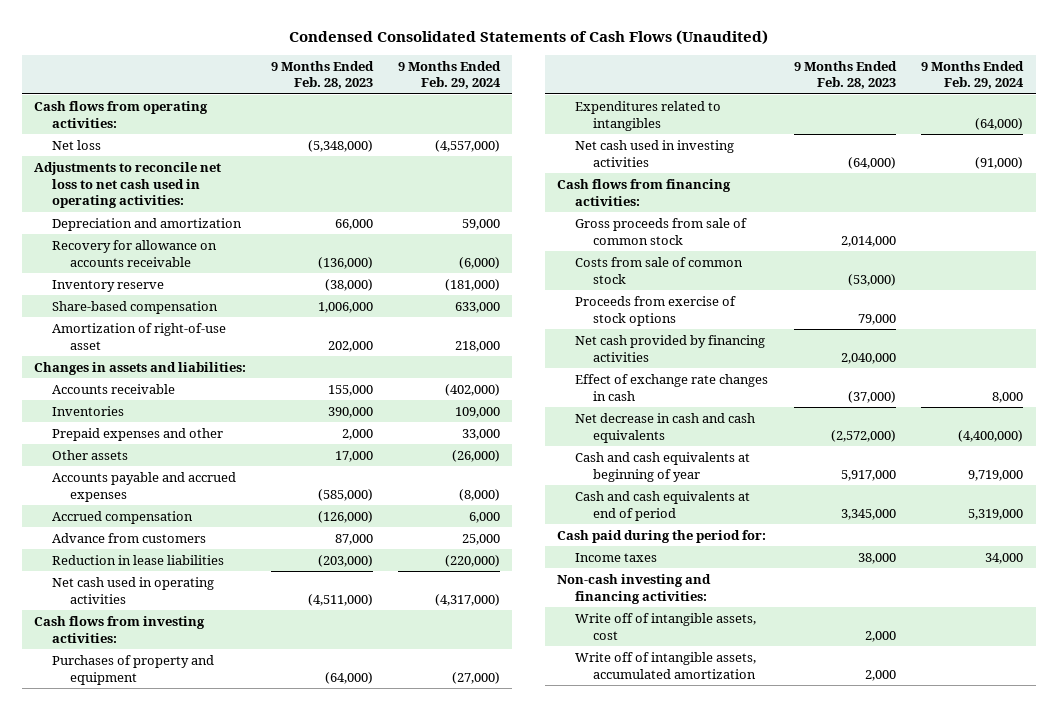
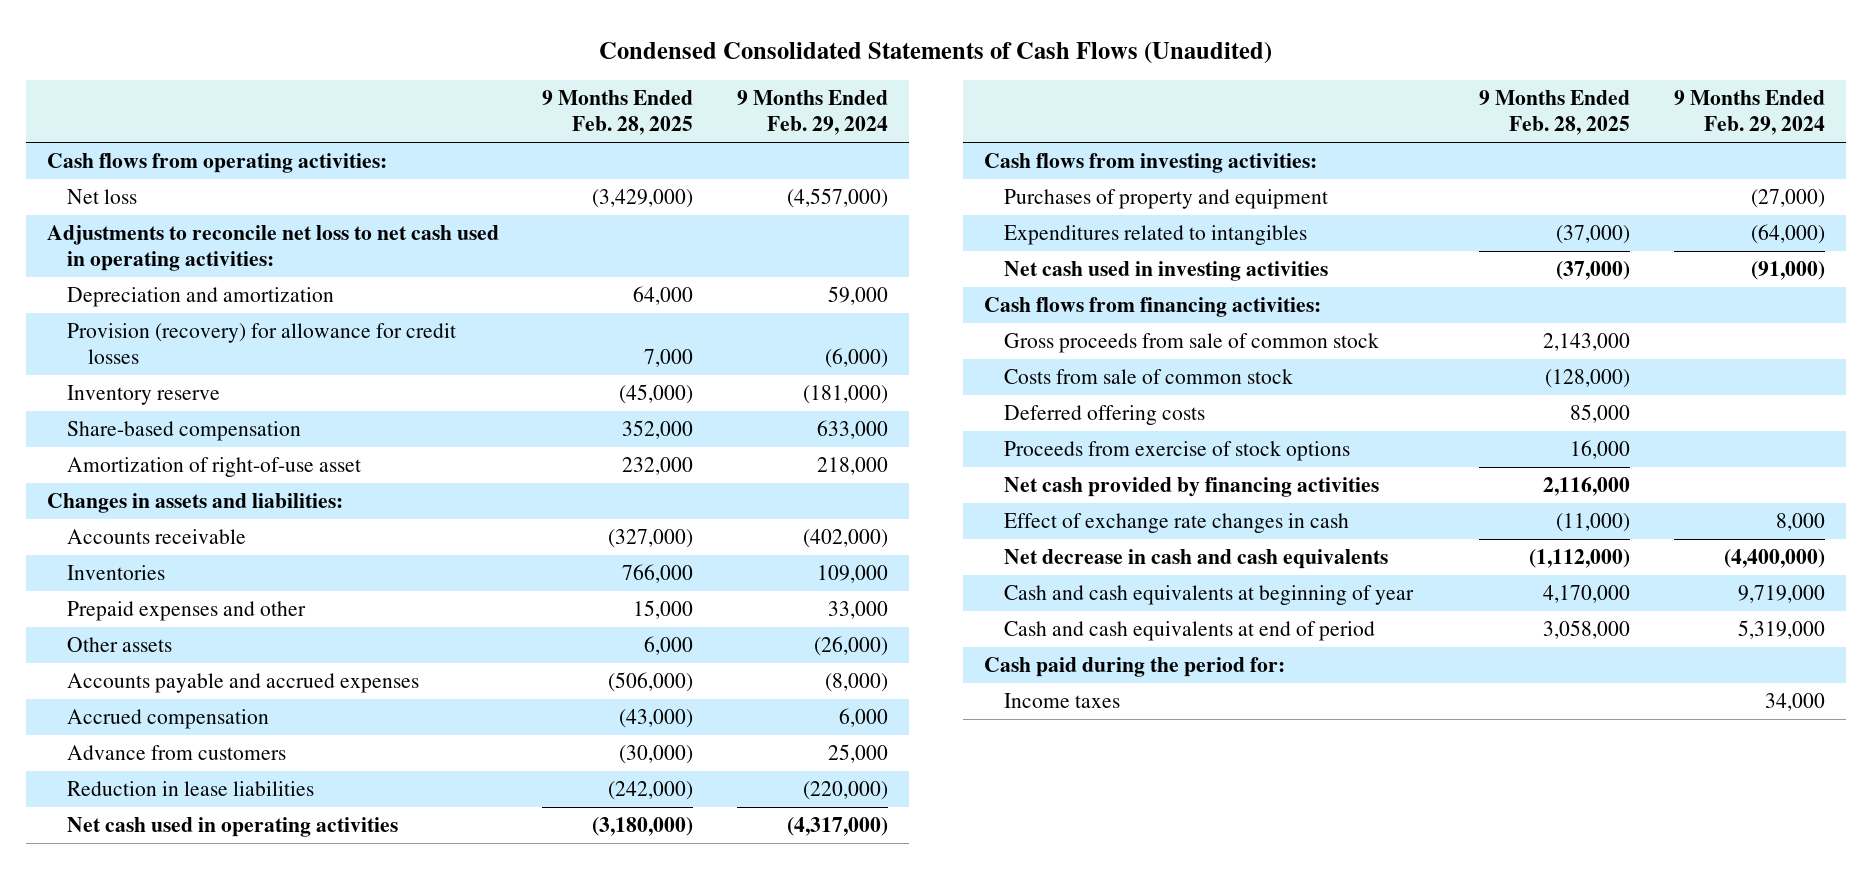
[271,60,375,90] 9 Months Ended Feb. 28, 2023 -> none
none -> [542,90,694,136] 9 Months Ended Feb. 28, 2025
[52,239,218,267] Recovery for allowance on accounts receivable -> [67,322,457,365] Provision (recovery) for allowance for credit losses
none -> [1004,404,1206,425] Deferred offering costs
[557,573,712,604] Non-cash investing and financing activities: -> none
[575,612,757,640] Write off of intangible assets, cost -> none
[575,651,757,679] Write off of intangible assets, accumulated amortization -> none

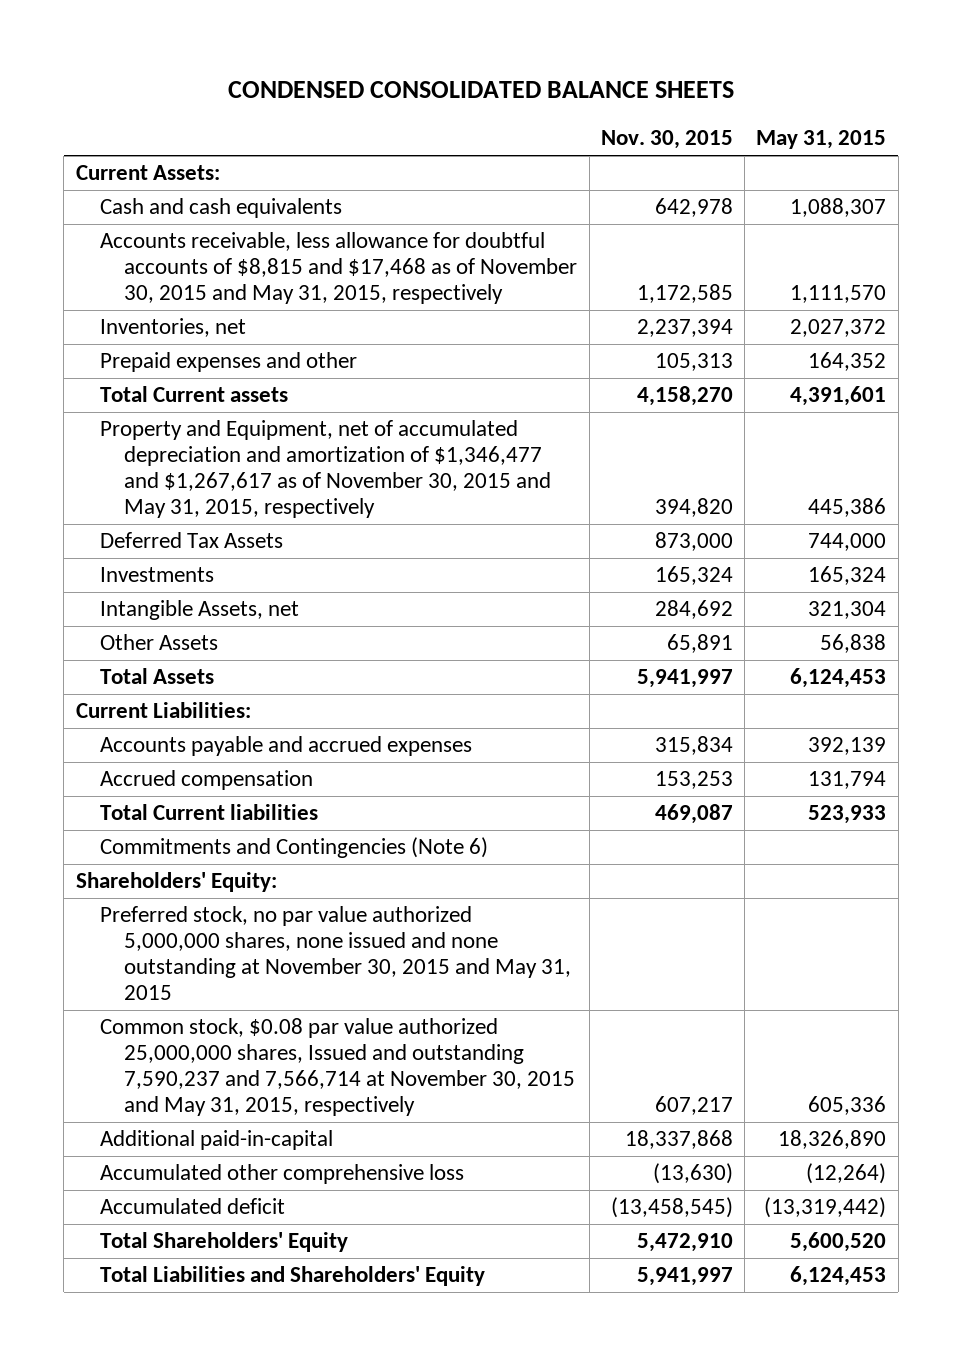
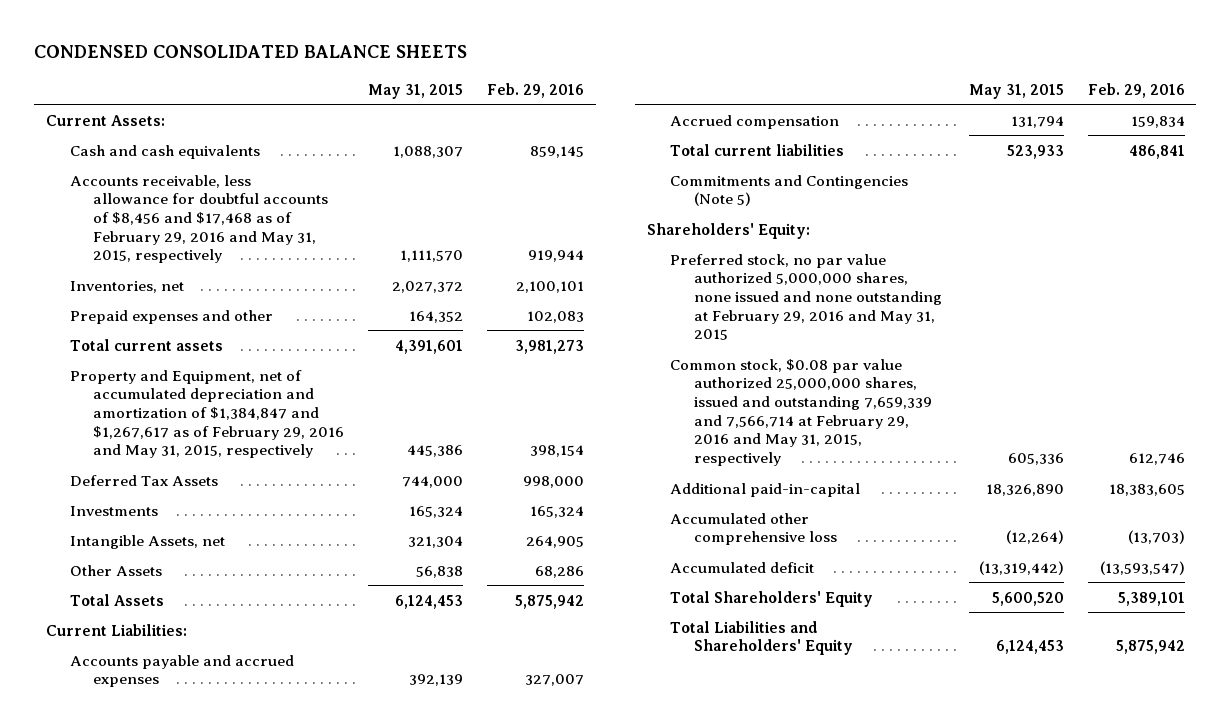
[600,130,733,150] Nov. 30, 2015 -> none
none -> [486,82,584,98] Feb. 29, 2016
[99,232,578,305] Accounts receivable, less allowance for doubtful accounts of $8,815 and $17,468 as of November 30, 2015 and May 31, 2015, respectively -> [69,174,329,264] Accounts receivable, less allowance for doubtful accounts of $8,456 and $17,468 as of February 29, 2016 and May 31, 2015, respectively
[99,386,288,403] Total Current assets -> [69,338,223,351] Total current assets
[99,420,552,518] Property and Equipment, net of accumulated depreciation and amortization of $1,346,477 and $1,267,617 as of November 30, 2015 and May 31, 2015, respectively -> [69,369,345,459] Property and Equipment, net of accumulated depreciation and amortization of $1,384,847 and $1,267,617 as of February 29, 2016 and May 31, 2015, respectively
[99,804,318,821] Total Current liabilities -> [670,143,845,156] Total current liabilities
[99,837,488,859] Commitments and Contingencies (Note 6) -> [670,174,909,207] Commitments and Contingencies (Note 5)
[99,906,572,1000] Preferred stock, no par value authorized 5,000,000 shares, none issued and none outstanding at November 30, 2015 and May 31, 2015 -> [670,253,942,341] Preferred stock, no par value authorized 5,000,000 shares, none issued and none outstanding at February 29, 2016 and May 31, 2015
[99,1018,576,1116] Common stock, $0.08 par value authorized 25,000,000 shares, Issued and outstanding 7,590,237 and 7,566,714 at November 30, 2015 and May 31, 2015, respectively -> [670,358,932,467] Common stock, $0.08 par value authorized 25,000,000 shares, issued and outstanding 7,659,339 and 7,566,714 at February 29, 2016 and May 31, 2015, respectively

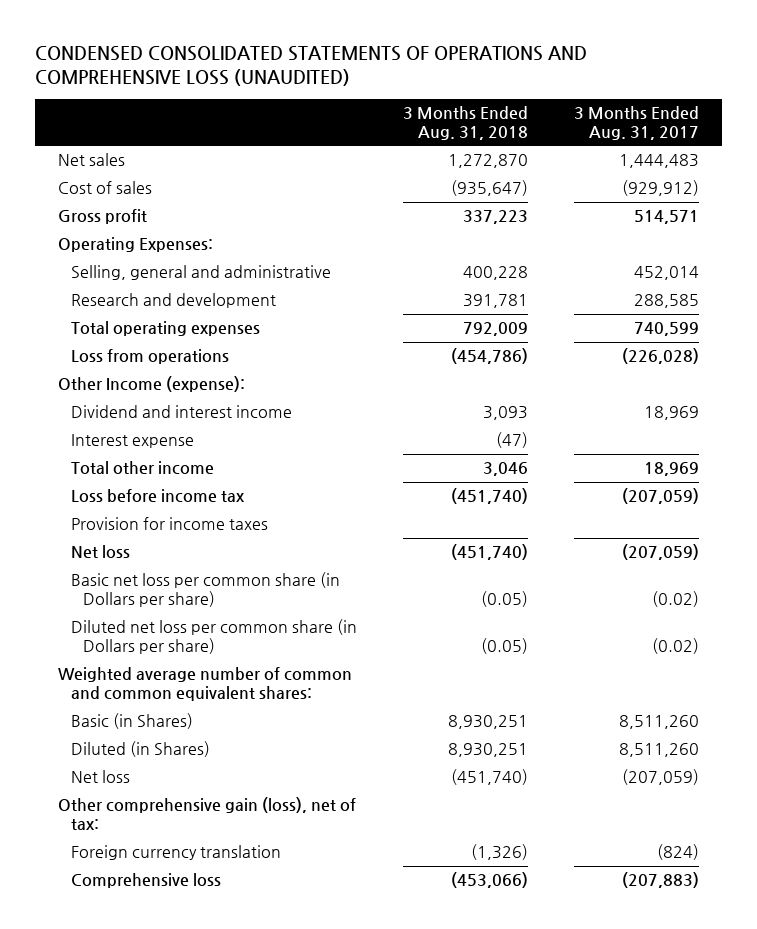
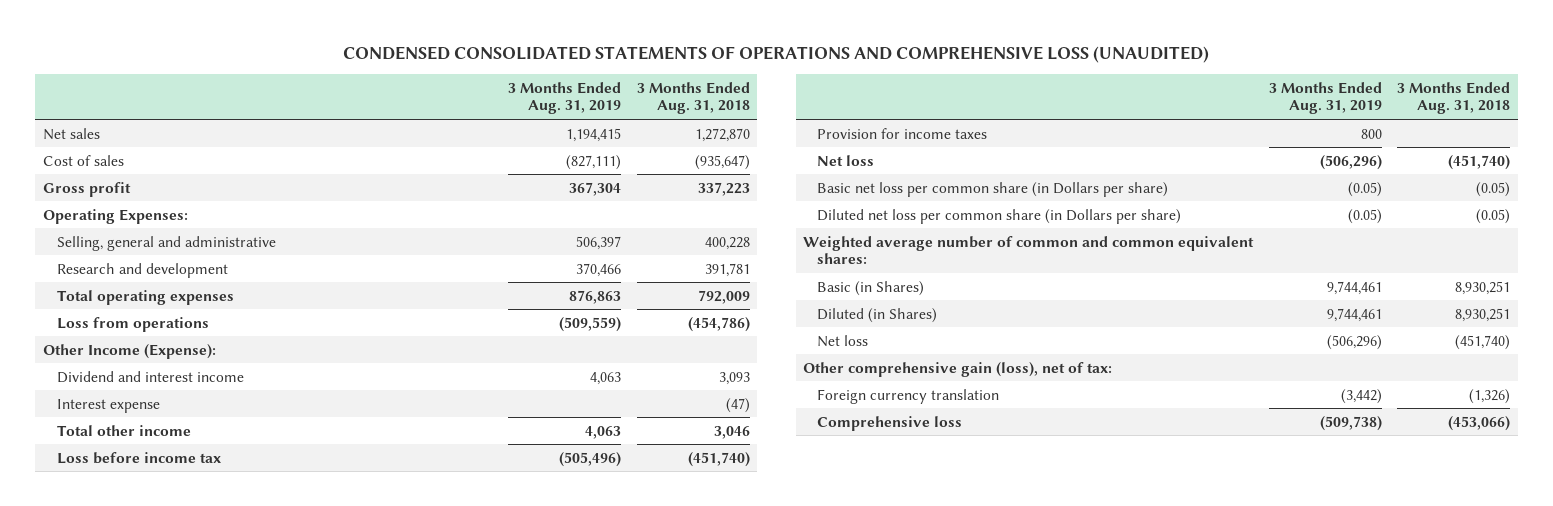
[574,105,700,141] 3 Months Ended Aug. 31, 2017 -> none
none -> [508,81,622,115] 3 Months Ended Aug. 31, 2019
[57,376,245,393] Other Income (expense): -> [42,343,216,359] Other Income (Expense):

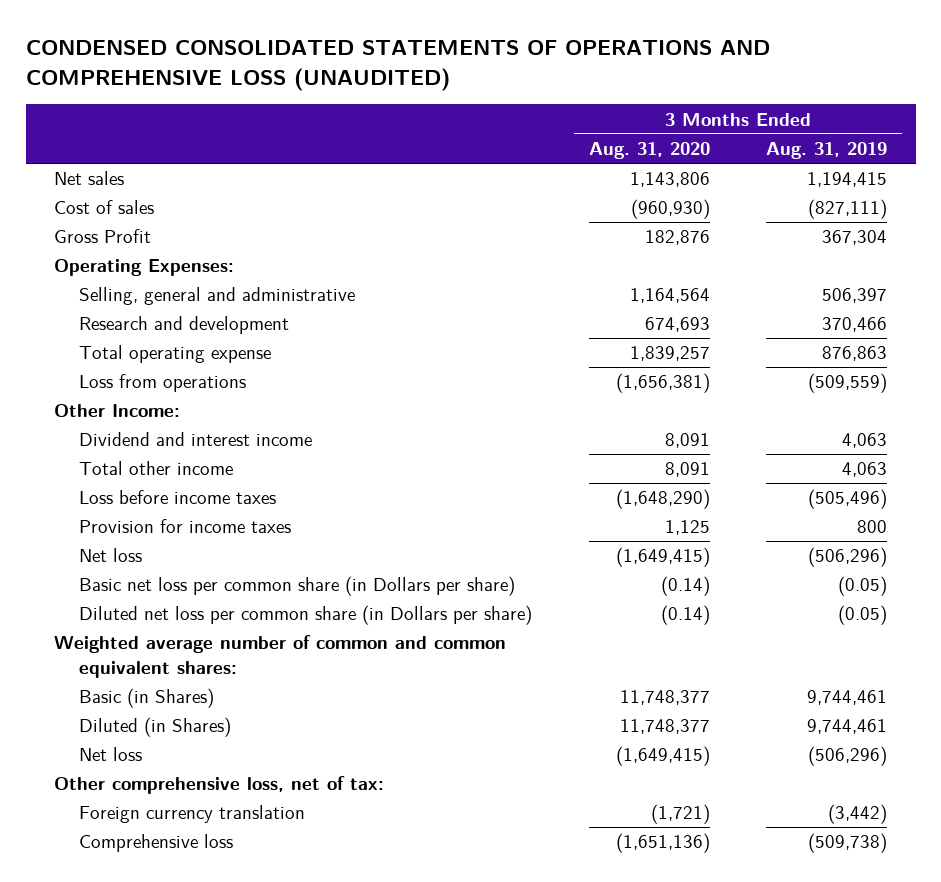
[636,81,750,115] 3 Months Ended Aug. 31, 2018 -> none
none -> [588,142,710,160] Aug. 31, 2020
[42,181,131,197] Gross profit -> [54,229,152,244] Gross Profit
[56,289,234,305] Total operating expenses -> [78,345,271,364] Total operating expense
[42,343,216,359] Other Income (Expense): -> [54,404,181,418] Other Income:
[56,398,160,413] Interest expense -> none
[56,451,221,464] Loss before income tax -> [78,490,276,505] Loss before income taxes
[803,361,1113,377] Other comprehensive gain (loss), net of tax: -> [54,776,385,795] Other comprehensive loss, net of tax:

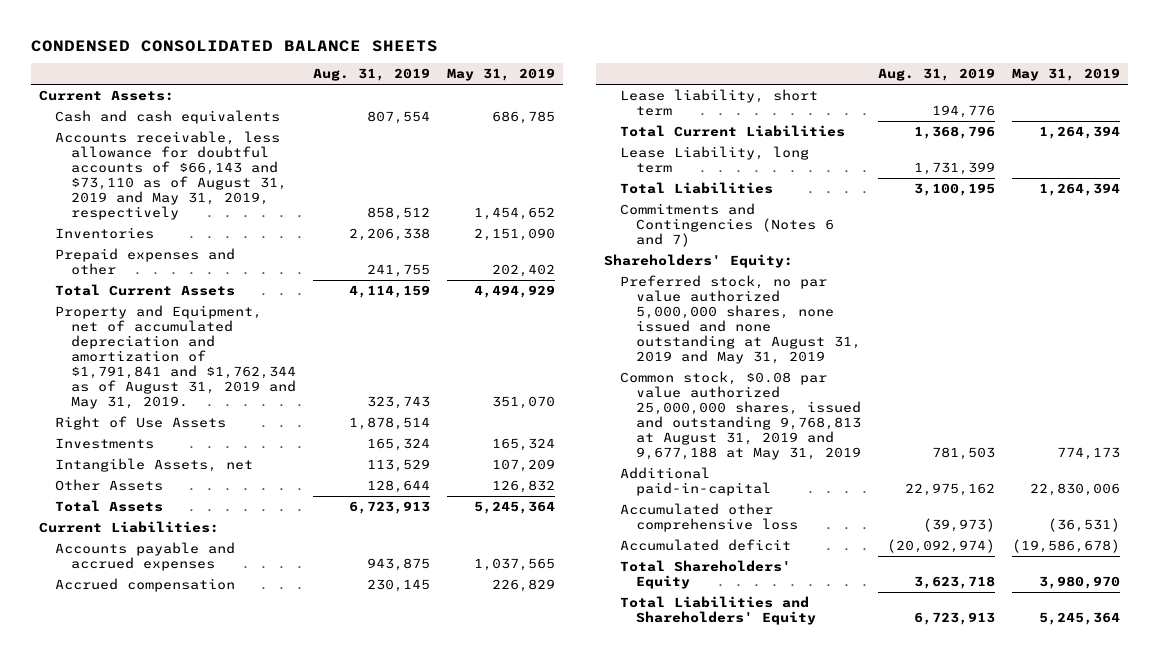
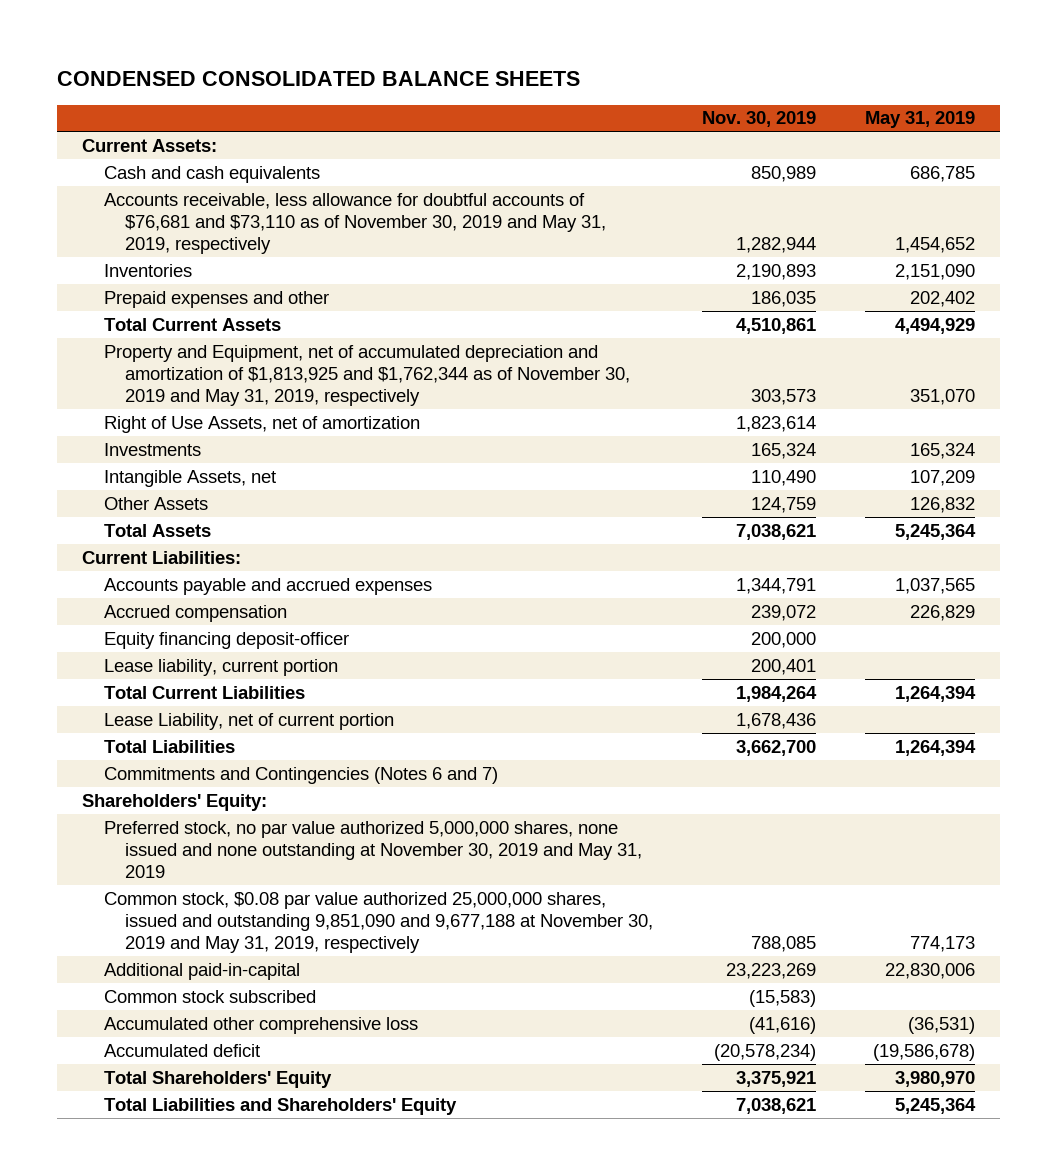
[312,68,430,82] Aug. 31, 2019 -> none
none -> [702,111,817,128] Nov. 30, 2019
[54,130,287,221] Accounts receivable, less allowance for doubtful accounts of $66,143 and $73,110 as of August 31, 2019 and May 31, 2019, respectively -> [103,192,607,255] Accounts receivable, less allowance for doubtful accounts of $76,681 and $73,110 as of November 30, 2019 and May 31, 2019, respectively
[54,304,296,410] Property and Equipment, net of accumulated depreciation and amortization of $1,791,841 and $1,762,344 as of August 31, 2019 and May 31, 2019. -> [103,344,631,407] Property and Equipment, net of accumulated depreciation and amortization of $1,813,925 and $1,762,344 as of November 30, 2019 and May 31, 2019, respectively
[54,415,226,430] Right of Use Assets -> [103,415,420,433] Right of Use Assets, net of amortization
none -> [103,631,349,649] Equity financing deposit-officer
[619,88,818,116] Lease liability, short term -> [103,658,338,676] Lease liability, current portion
[619,145,809,173] Lease Liability, long term -> [103,712,394,730] Lease Liability, net of current portion
[619,274,861,365] Preferred stock, no par value authorized 5,000,000 shares, none issued and none outstanding at August 31, 2019 and May 31, 2019 -> [103,820,643,879] Preferred stock, no par value authorized 5,000,000 shares, none issued and none outstanding at November 30, 2019 and May 31, 2019
[619,370,861,461] Common stock, $0.08 par value authorized 25,000,000 shares, issued and outstanding 9,768,813 at August 31, 2019 and 9,677,188 at May 31, 2019 -> [103,891,654,954] Common stock, $0.08 par value authorized 25,000,000 shares, issued and outstanding 9,851,090 and 9,677,188 at November 30, 2019 and May 31, 2019, respectively
none -> [103,989,316,1003] Common stock subscribed

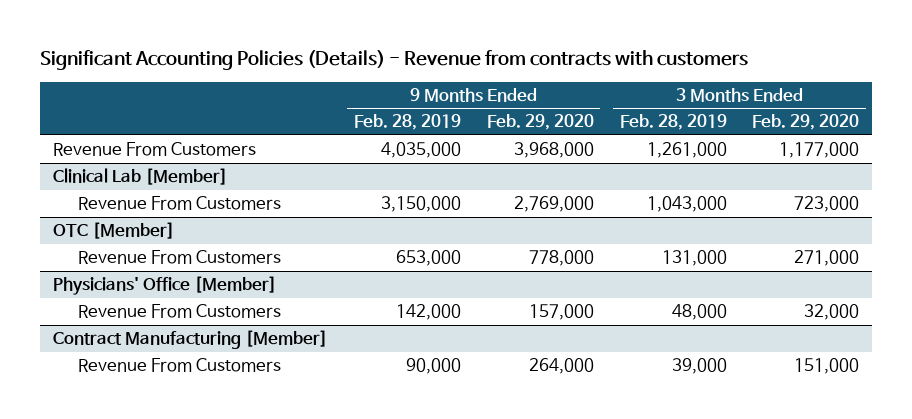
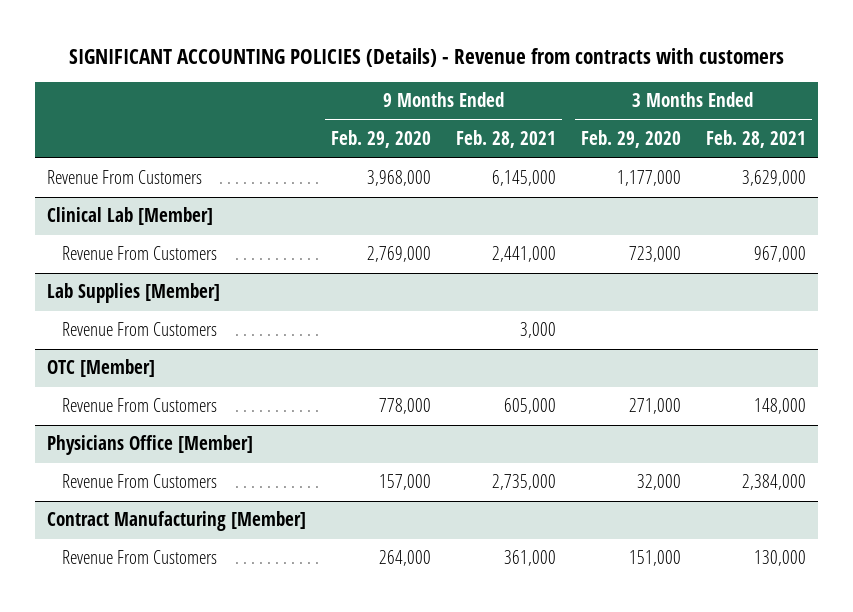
[39,50,748,71] Significant Accounting Policies (Details) - Revenue from contracts with customers -> [68,47,784,67] SIGNIFICANT ACCOUNTING POLICIES (Details) - Revenue from contracts with customers
[353,114,461,131] Feb. 28, 2019 -> none
[619,114,727,131] Feb. 28, 2019 -> none
none -> [456,130,557,149] Feb. 28, 2021
none -> [705,130,806,149] Feb. 28, 2021
none -> [47,283,221,304] Lab Supplies [Member]
none -> [61,322,217,337] Revenue From Customers
[52,276,277,296] Physicians' Office [Member] -> [47,435,254,456] Physicians Office [Member]

